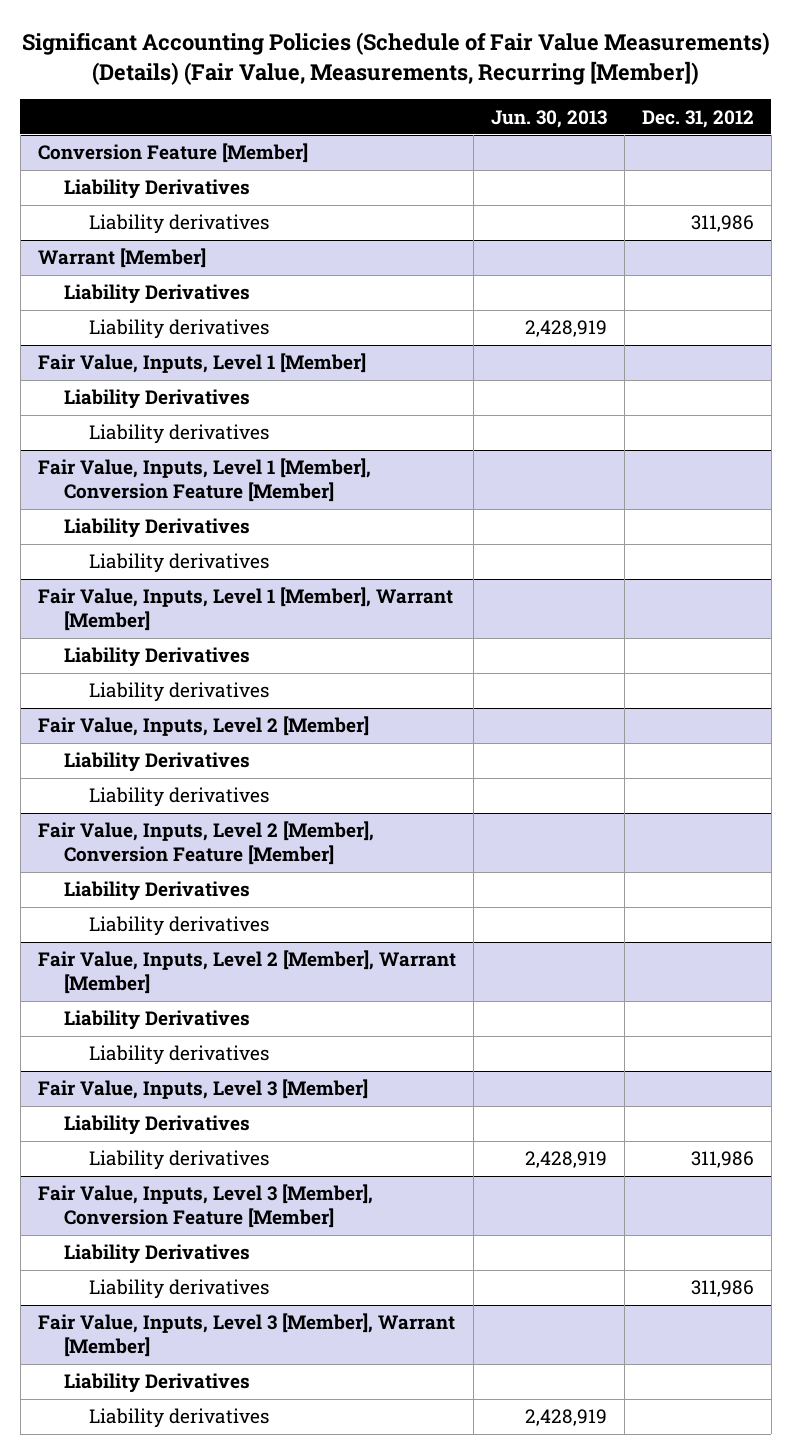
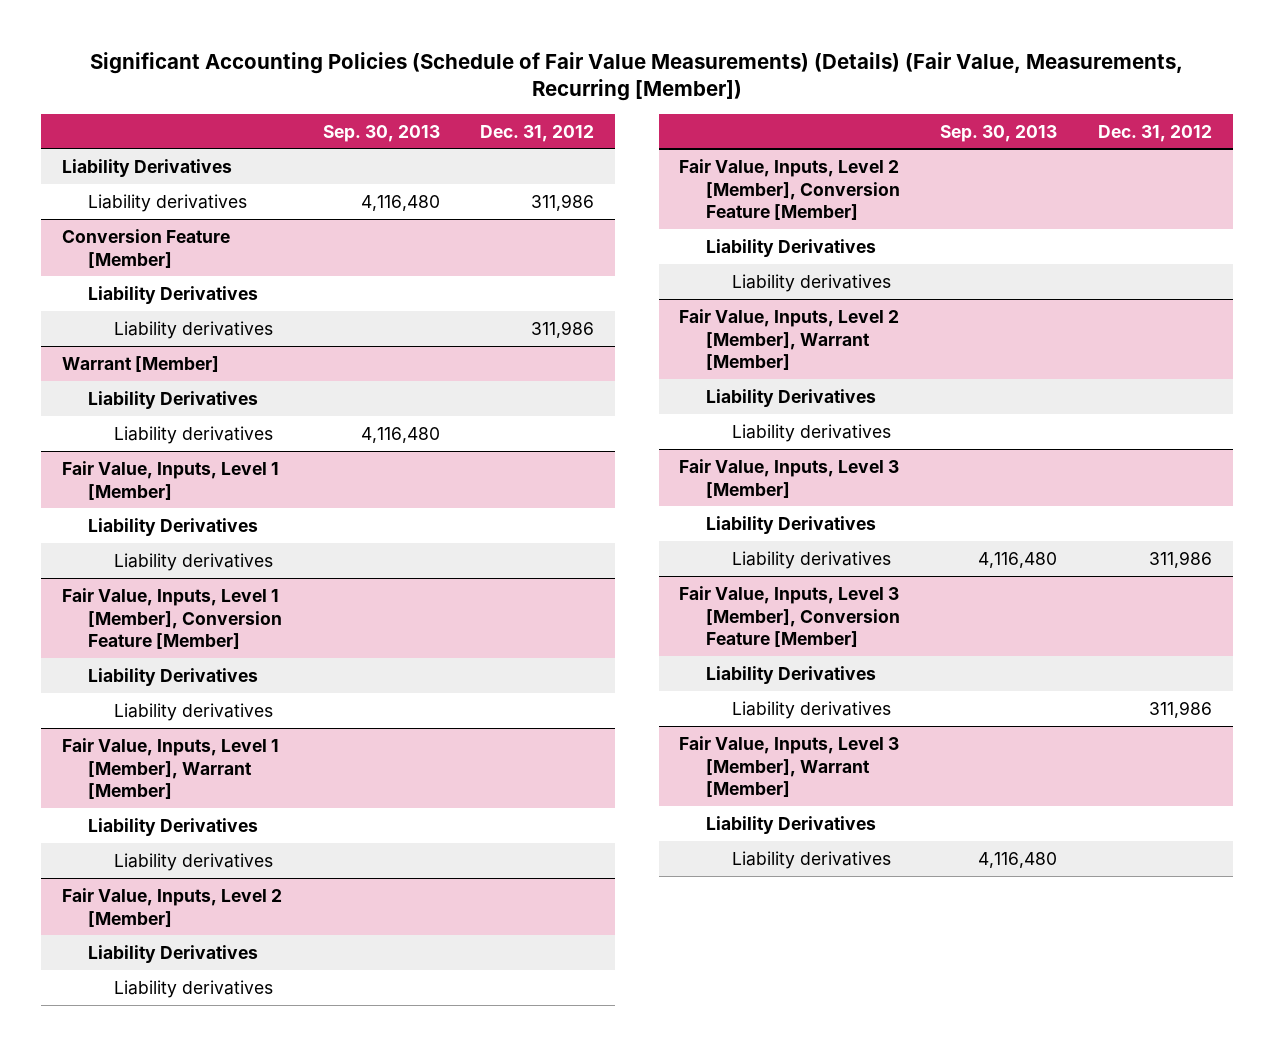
[490,109,607,128] Jun. 30, 2013 -> none
none -> [322,124,440,142] Sep. 30, 2013
none -> [61,158,232,177] Liability Derivatives
none -> [87,193,247,212] Liability derivatives

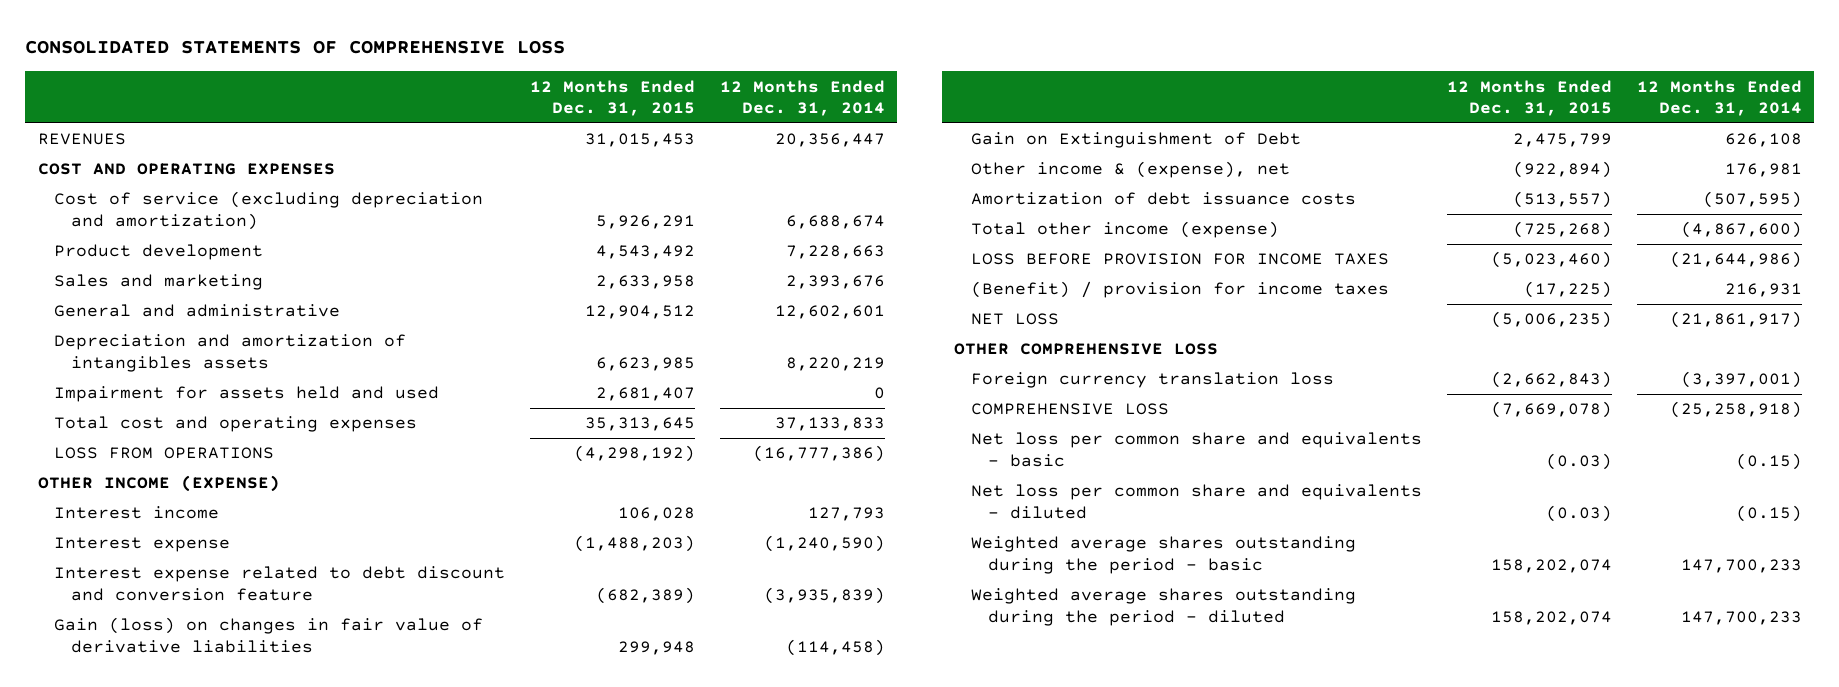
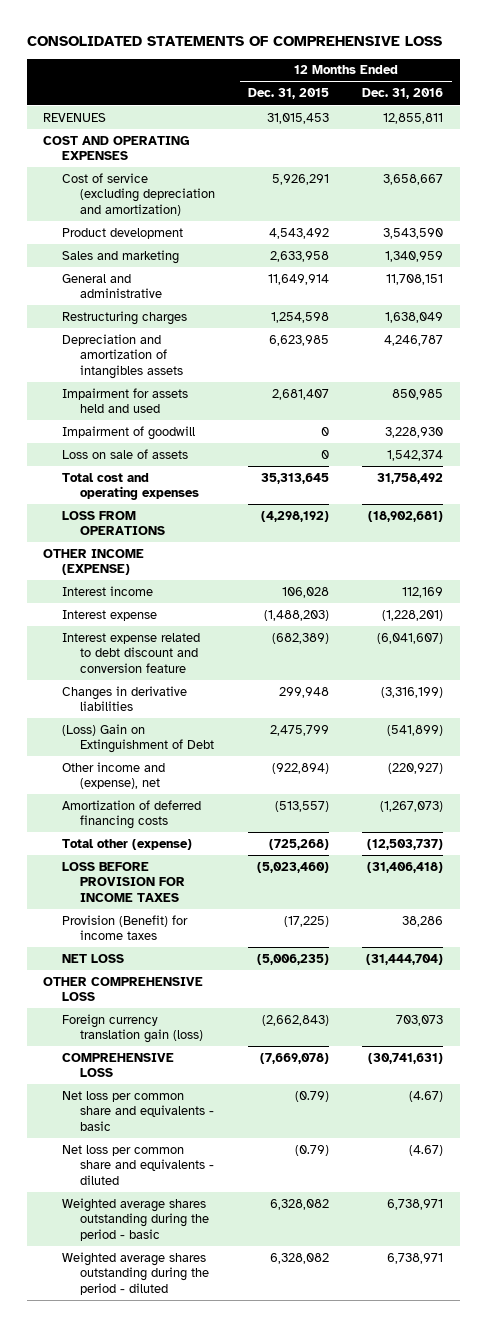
[719,79,885,116] 12 Months Ended Dec. 31, 2014 -> none
none -> [362,88,444,100] Dec. 31, 2016
[585,305,696,320] 12,904,512 -> [268,273,330,285] 11,649,914
none -> [61,310,187,325] Restructuring charges
none -> [61,425,195,440] Impairment of goodwill
none -> [61,448,188,459] Loss on sale of assets
[54,617,484,653] Gain (loss) on changes in fair value of derivative liabilities -> [61,685,187,712] Changes in derivative liabilities
[971,132,1302,149] Gain on Extinguishment of Debt -> [61,723,215,754] (Loss) Gain on Extinguishment of Debt
[971,161,1291,179] Other income & (expense), net -> [61,761,165,790] Other income and (expense), net
[971,192,1357,206] Amortization of debt issuance costs -> [61,799,201,830] Amortization of deferred financing costs
[971,221,1280,239] Total other income (expense) -> [61,838,192,850] Total other (expense)
[971,281,1390,299] (Benefit) / provision for income taxes -> [61,914,188,941] Provision (Benefit) for income taxes
[971,372,1335,389] Foreign currency translation loss -> [61,1013,204,1044] Foreign currency translation gain (loss)
[1545,452,1612,470] (0.03) -> [295,1090,330,1102] (0.79)
[1545,504,1612,522] (0.03) -> [295,1144,330,1156] (0.79)
[1490,558,1612,573] 158,202,074 -> [270,1198,330,1210] 6,328,082
[1490,610,1612,625] 158,202,074 -> [270,1252,330,1264] 6,328,082

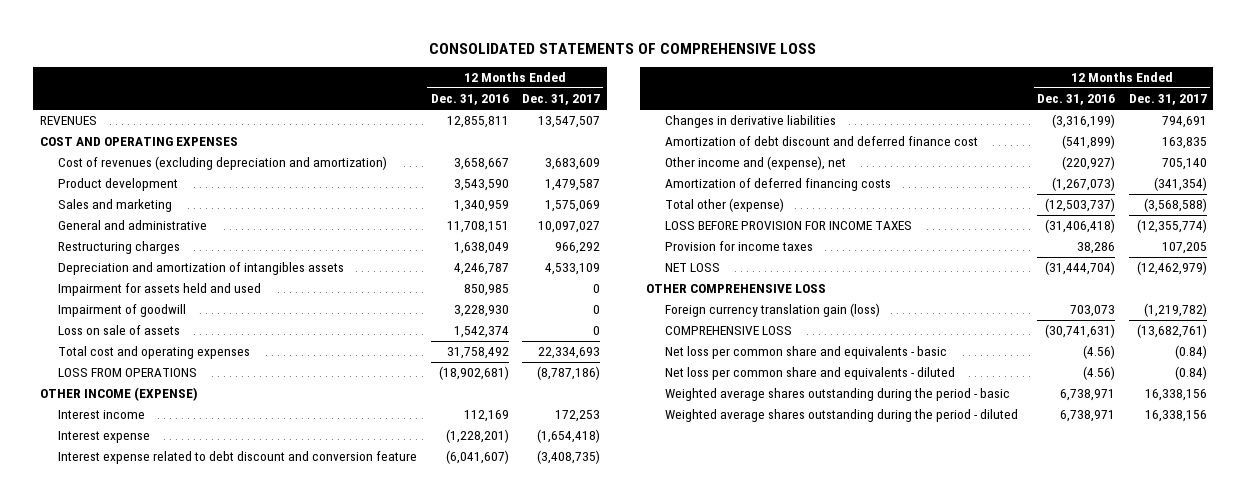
[248,88,330,100] Dec. 31, 2015 -> none
none -> [521,94,600,106] Dec. 31, 2017
[61,172,216,216] Cost of service (excluding depreciation and amortization) -> [58,156,388,171] Cost of revenues (excluding depreciation and amortization)
[61,723,215,754] (Loss) Gain on Extinguishment of Debt -> [665,136,979,147] Amortization of debt discount and deferred finance cost
[61,914,188,941] Provision (Benefit) for income taxes -> [665,241,814,252] Provision for income taxes
[409,1090,444,1102] (4.67) -> [1083,345,1116,360] (4.56)
[409,1144,444,1156] (4.67) -> [1083,366,1116,381] (4.56)

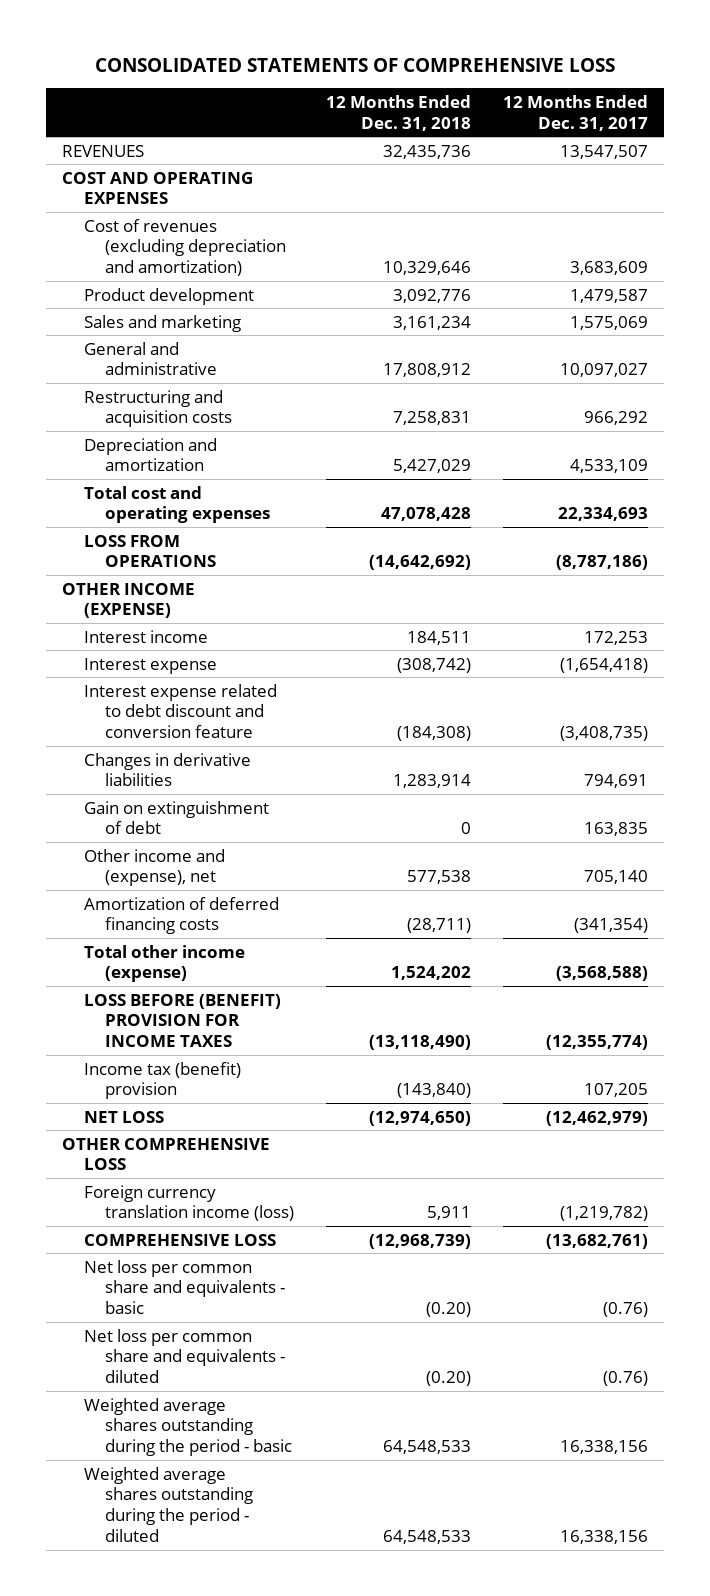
[430,94,509,106] Dec. 31, 2016 -> none
none -> [325,94,471,131] 12 Months Ended Dec. 31, 2018
[58,283,262,297] Impairment for assets held and used -> none
[58,304,187,318] Impairment of goodwill -> none
[58,325,181,336] Loss on sale of assets -> none
[58,241,181,255] Restructuring charges -> [83,389,233,428] Restructuring and acquisition costs
[58,262,345,276] Depreciation and amortization of intangibles assets -> [83,437,217,472] Depreciation and amortization
[665,136,979,147] Amortization of debt discount and deferred finance cost -> [83,800,269,835] Gain on extinguishment of debt
[665,198,785,213] Total other (expense) -> [83,944,245,983] Total other income (expense)
[665,221,913,231] LOSS BEFORE PROVISION FOR INCOME TAXES -> [83,993,281,1048] LOSS BEFORE (BENEFIT) PROVISION FOR INCOME TAXES
[665,241,814,252] Provision for income taxes -> [83,1061,241,1100] Income tax (benefit) provision
[665,303,881,318] Foreign currency translation gain (loss) -> [83,1184,295,1222] Foreign currency translation income (loss)
[1174,345,1207,360] (0.84) -> [602,1302,648,1318] (0.76)
[1174,366,1207,381] (0.84) -> [602,1371,648,1387] (0.76)

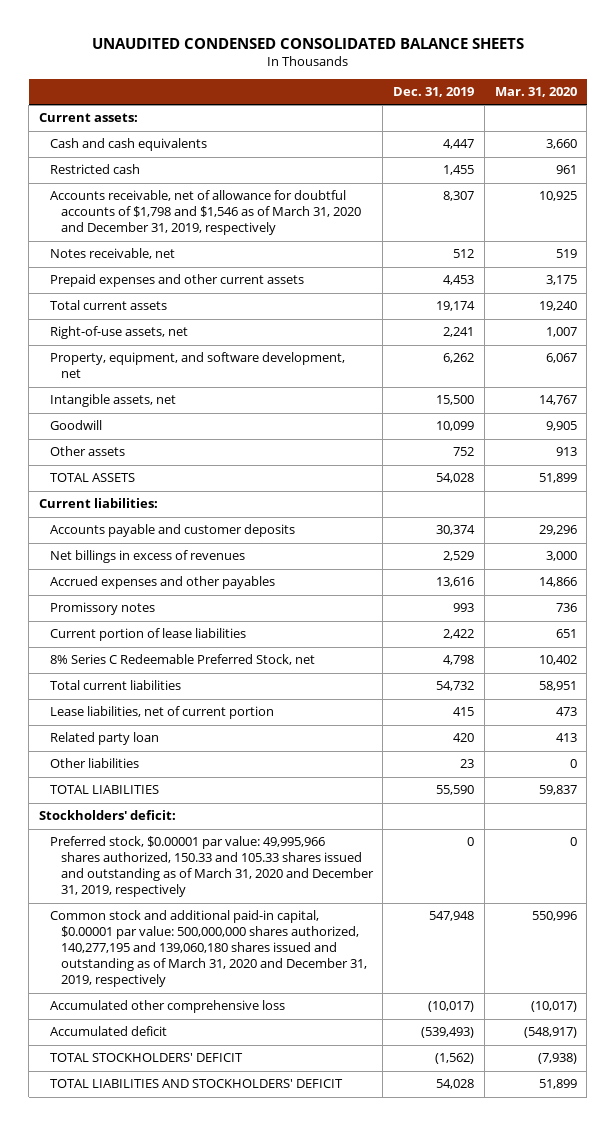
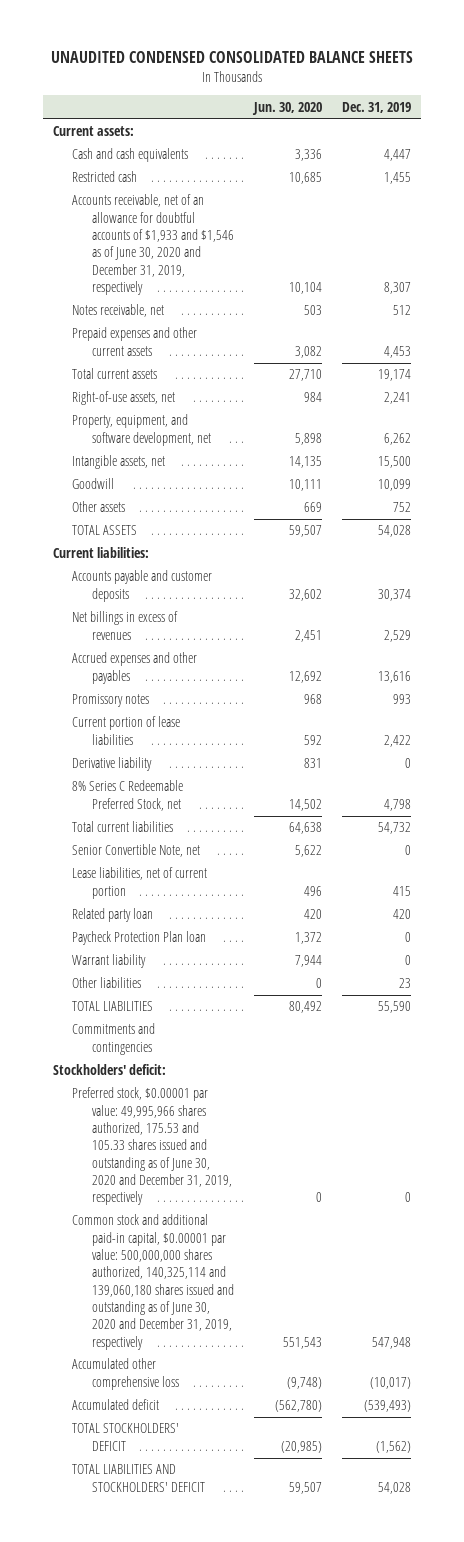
[494,87,577,98] Mar. 31, 2020 -> none
none -> [252,101,323,115] Jun. 30, 2020
[49,190,361,236] Accounts receivable, net of allowance for doubtful accounts of $1,798 and $1,546 as of March 31, 2020 and December 31, 2019, respectively -> [72,194,234,295] Accounts receivable, net of an allowance for doubtful accounts of $1,933 and $1,546 as of June 30, 2020 and December 31, 2019, respectively
none -> [72,757,153,772] Derivative liability
none -> [72,844,201,858] Senior Convertible Note, net
none -> [72,931,207,946] Paycheck Protection Plan loan
none -> [72,954,147,969] Warrant liability
none -> [72,1023,156,1055] Commitments and contingencies
[49,836,374,898] Preferred stock, $0.00001 par value: 49,995,966 shares authorized, 150.33 and 105.33 shares issued and outstanding as of March 31, 2020 and December 31, 2019, respectively -> [72,1087,232,1206] Preferred stock, $0.00001 par value: 49,995,966 shares authorized, 175.53 and 105.33 shares issued and outstanding as of June 30, 2020 and December 31, 2019, respectively
[49,910,367,988] Common stock and additional paid-in capital, $0.00001 par value: 500,000,000 shares authorized, 140,277,195 and 139,060,180 shares issued and outstanding as of March 31, 2020 and December 31, 2019, respectively -> [72,1214,234,1350] Common stock and additional paid-in capital, $0.00001 par value: 500,000,000 shares authorized, 140,325,114 and 139,060,180 shares issued and outstanding as of June 30, 2020 and December 31, 2019, respectively

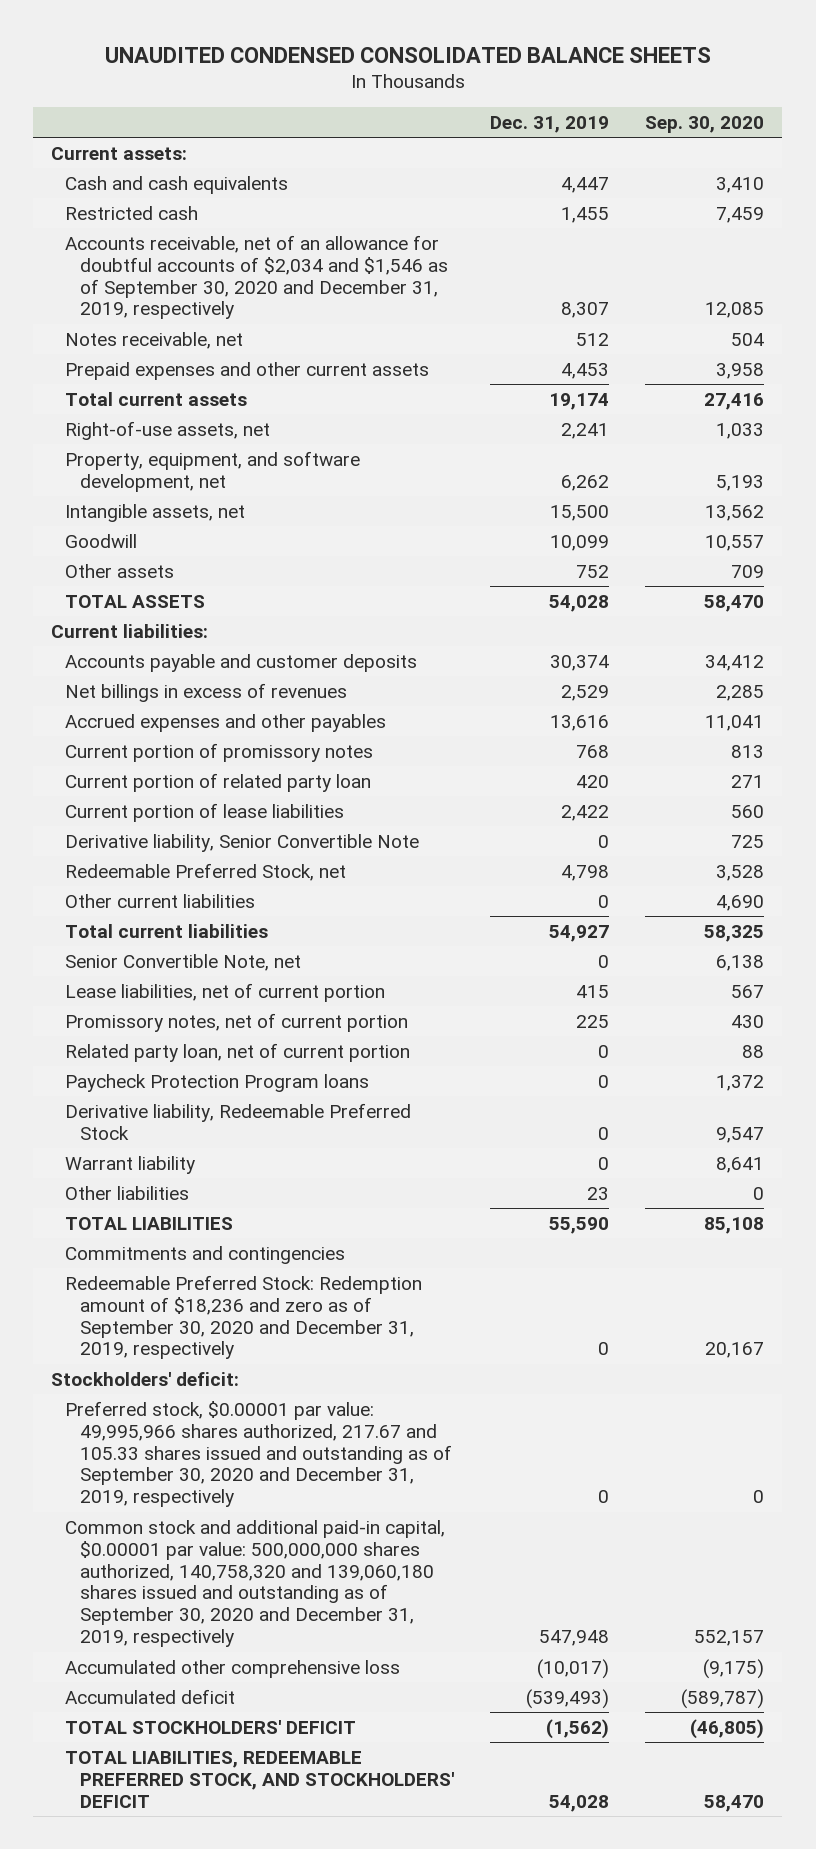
[252,101,323,115] Jun. 30, 2020 -> none
none -> [645,116,765,134] Sep. 30, 2020
[72,194,234,295] Accounts receivable, net of an allowance for doubtful accounts of $1,933 and $1,546 as of June 30, 2020 and December 31, 2019, respectively -> [65,234,448,320] Accounts receivable, net of an allowance for doubtful accounts of $2,034 and $1,546 as of September 30, 2020 and December 31, 2019, respectively
[72,694,150,708] Promissory notes -> [65,742,374,762] Current portion of promissory notes
[393,694,412,705] 993 -> [575,744,609,758] 768
none -> [65,772,372,792] Current portion of related party loan
[72,757,153,772] Derivative liability -> [65,833,420,852] Derivative liability, Senior Convertible Note
[72,780,184,811] 8% Series C Redeemable Preferred Stock, net -> [65,862,347,881] Redeemable Preferred Stock, net
none -> [65,893,256,908] Other current liabilities
[378,822,412,835] 54,732 -> [548,924,609,942] 54,927
none -> [65,1012,409,1032] Promissory notes, net of current portion
[72,908,154,923] Related party loan -> [65,1042,411,1062] Related party loan, net of current portion
[393,909,412,920] 420 -> [597,1044,609,1058] 0
[72,931,207,946] Paycheck Protection Plan loan -> [65,1073,370,1092] Paycheck Protection Program loans
none -> [65,1102,412,1140] Derivative liability, Redeemable Preferred Stock
none -> [65,1274,423,1360] Redeemable Preferred Stock: Redemption amount of $18,236 and zero as of September 30, 2020 and December 31, 2019, respectively
[72,1087,232,1206] Preferred stock, $0.00001 par value: 49,995,966 shares authorized, 175.53 and 105.33 shares issued and outstanding as of June 30, 2020 and December 31, 2019, respectively -> [65,1400,452,1508] Preferred stock, $0.00001 par value: 49,995,966 shares authorized, 217.67 and 105.33 shares issued and outstanding as of September 30, 2020 and December 31, 2019, respectively
[72,1214,234,1350] Common stock and additional paid-in capital, $0.00001 par value: 500,000,000 shares authorized, 140,325,114 and 139,060,180 shares issued and outstanding as of June 30, 2020 and December 31, 2019, respectively -> [65,1519,446,1648] Common stock and additional paid-in capital, $0.00001 par value: 500,000,000 shares authorized, 140,758,320 and 139,060,180 shares issued and outstanding as of September 30, 2020 and December 31, 2019, respectively
[72,1464,205,1492] TOTAL LIABILITIES AND STOCKHOLDERS' DEFICIT -> [65,1750,454,1808] TOTAL LIABILITIES, REDEEMABLE PREFERRED STOCK, AND STOCKHOLDERS' DEFICIT

